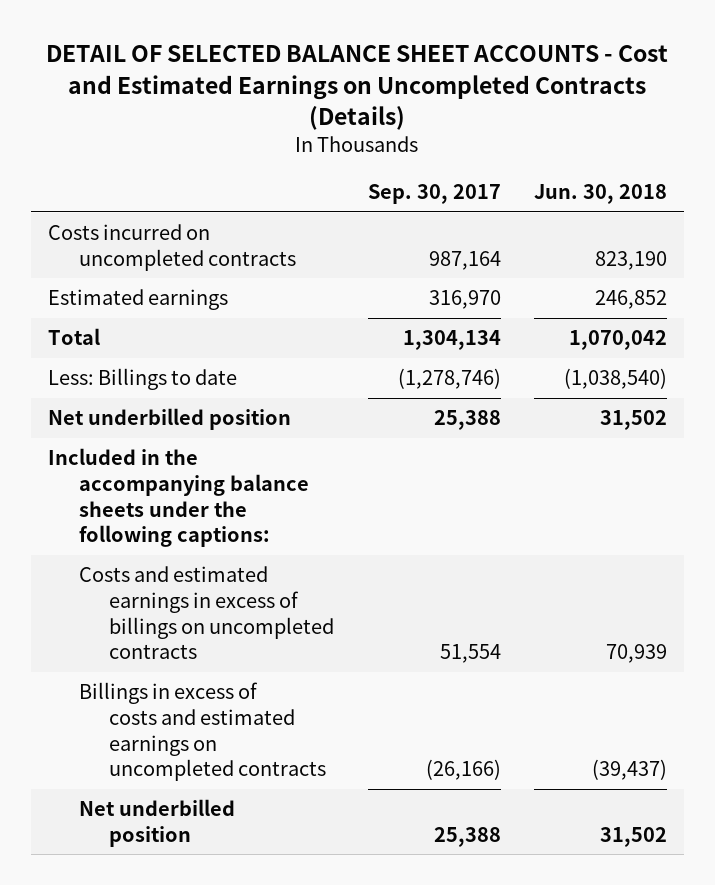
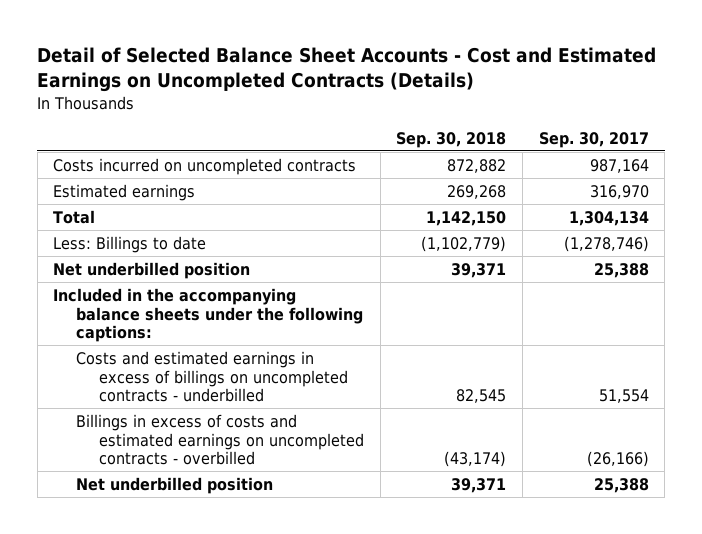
[46,45,669,130] DETAIL OF SELECTED BALANCE SHEET ACCOUNTS - Cost and Estimated Earnings on Uncompleted Contracts (Details) -> [37,47,657,93] Detail of Selected Balance Sheet Accounts - Cost and Estimated Earnings on Uncompleted Contracts (Details)
[534,184,668,205] Jun. 30, 2018 -> none
none -> [396,131,507,148] Sep. 30, 2018
[78,566,335,660] Costs and estimated earnings in excess of billings on uncompleted contracts -> [76,350,349,403] Costs and estimated earnings in excess of billings on uncompleted contracts - underbilled
[78,682,327,782] Billings in excess of costs and estimated earnings on uncompleted contracts -> [76,413,365,466] Billings in excess of costs and estimated earnings on uncompleted contracts - overbilled

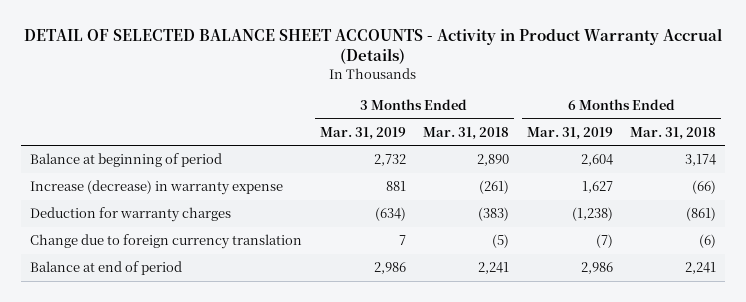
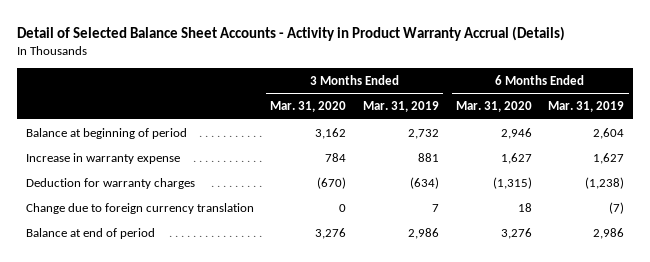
[24,28,723,65] DETAIL OF SELECTED BALANCE SHEET ACCOUNTS - Activity in Product Warranty Accrual (Details) -> [17,25,566,41] Detail of Selected Balance Sheet Accounts - Activity in Product Warranty Accrual (Details)
[423,126,510,140] Mar. 31, 2018 -> none
[630,126,717,140] Mar. 31, 2018 -> none
none -> [270,101,347,113] Mar. 31, 2020
none -> [455,101,532,113] Mar. 31, 2020
[29,180,283,196] Increase (decrease) in warranty expense -> [25,152,180,164] Increase in warranty expense

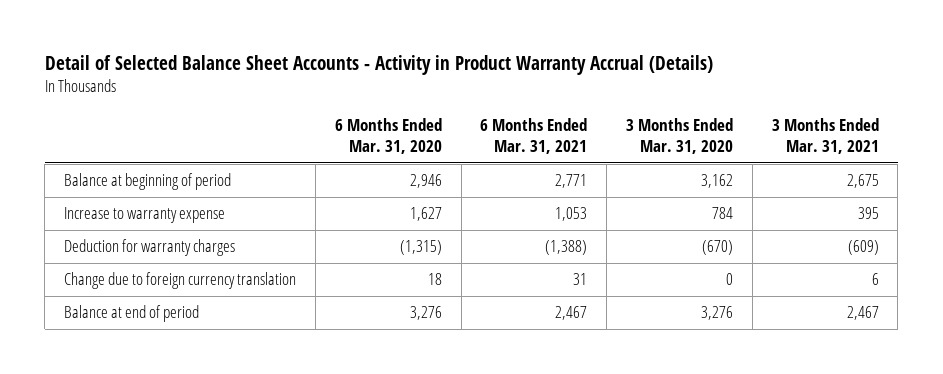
[363,101,440,113] Mar. 31, 2019 -> none
[548,101,625,113] Mar. 31, 2019 -> none
none -> [480,117,588,154] 6 Months Ended Mar. 31, 2021
none -> [771,117,879,154] 3 Months Ended Mar. 31, 2021
[25,152,180,164] Increase in warranty expense -> [64,207,226,224] Increase to warranty expense

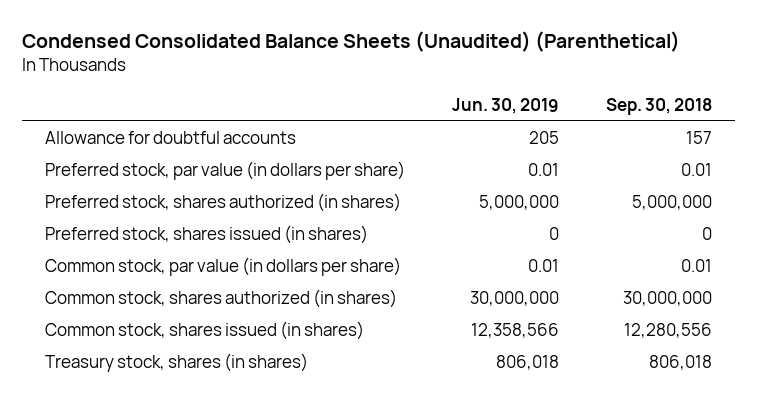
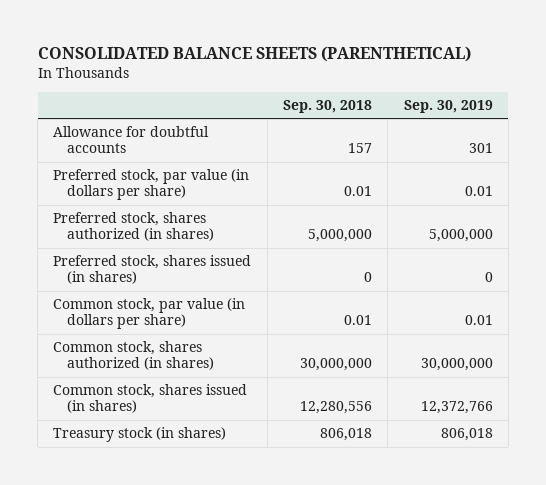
[22,31,681,53] Condensed Consolidated Balance Sheets (Unaudited) (Parenthetical) -> [37,46,471,63] CONSOLIDATED BALANCE SHEETS (PARENTHETICAL)
[452,97,560,114] Jun. 30, 2019 -> none
none -> [403,99,493,113] Sep. 30, 2019
[45,353,309,373] Treasury stock, shares (in shares) -> [53,427,227,443] Treasury stock (in shares)

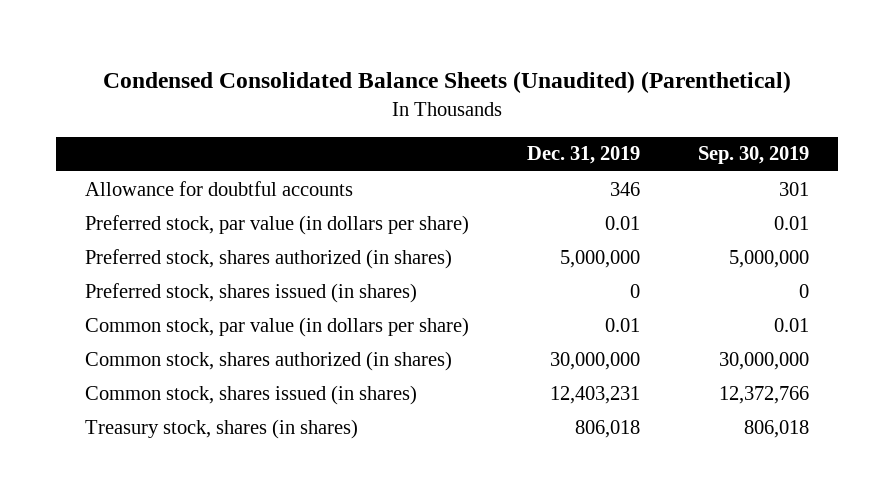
[37,46,471,63] CONSOLIDATED BALANCE SHEETS (PARENTHETICAL) -> [103,71,792,94] Condensed Consolidated Balance Sheets (Unaudited) (Parenthetical)
[282,99,372,113] Sep. 30, 2018 -> none
none -> [527,146,641,165] Dec. 31, 2019
[53,427,227,443] Treasury stock (in shares) -> [85,418,359,439] Treasury stock, shares (in shares)

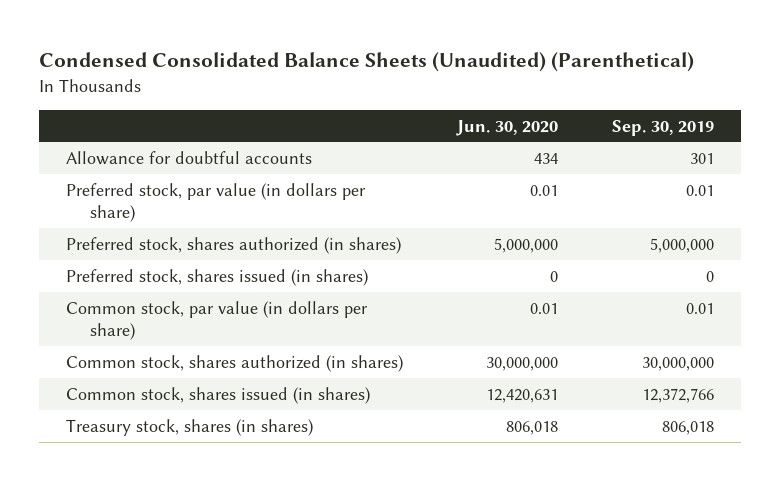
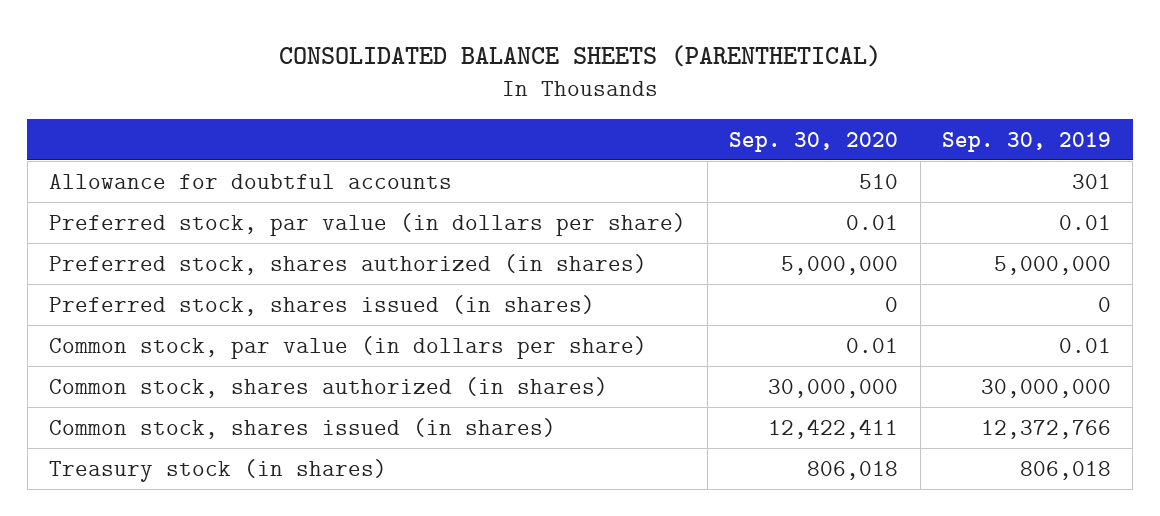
[38,52,694,73] Condensed Consolidated Balance Sheets (Unaudited) (Parenthetical) -> [278,44,881,67] CONSOLIDATED BALANCE SHEETS (PARENTHETICAL)
[455,119,558,136] Jun. 30, 2020 -> none
none -> [729,131,899,152] Sep. 30, 2020
[65,418,313,436] Treasury stock, shares (in shares) -> [48,458,387,482] Treasury stock (in shares)

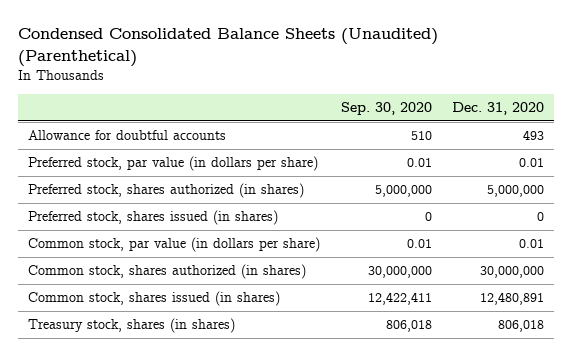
[278,44,881,67] CONSOLIDATED BALANCE SHEETS (PARENTHETICAL) -> [17,28,438,68] Condensed Consolidated Balance Sheets (Unaudited) (Parenthetical)
[941,131,1111,152] Sep. 30, 2019 -> none
none -> [451,102,544,116] Dec. 31, 2020
[48,458,387,482] Treasury stock (in shares) -> [28,318,236,334] Treasury stock, shares (in shares)

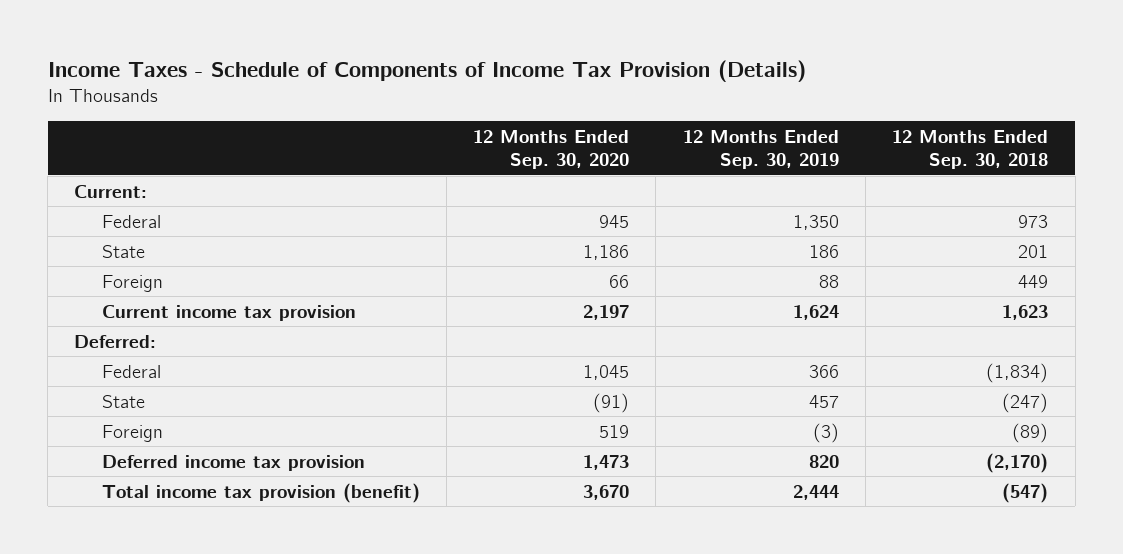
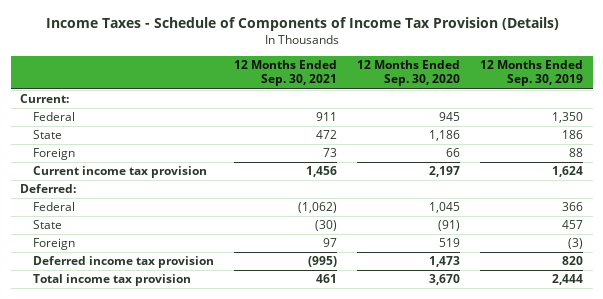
[892,129,1049,170] 12 Months Ended Sep. 30, 2018 -> none
none -> [233,60,337,87] 12 Months Ended Sep. 30, 2021
[101,482,420,503] Total income tax provision (benefit) -> [32,274,191,287] Total income tax provision

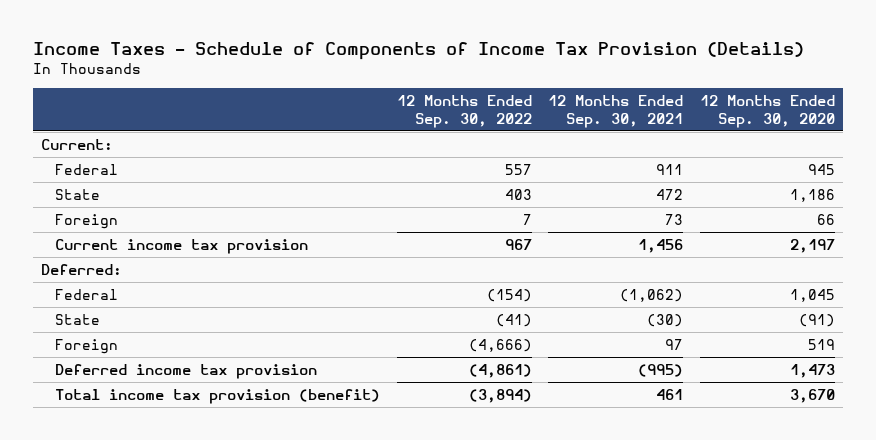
[479,60,583,87] 12 Months Ended Sep. 30, 2019 -> none
none -> [396,95,532,128] 12 Months Ended Sep. 30, 2022
[32,274,191,287] Total income tax provision -> [55,388,381,404] Total income tax provision (benefit)

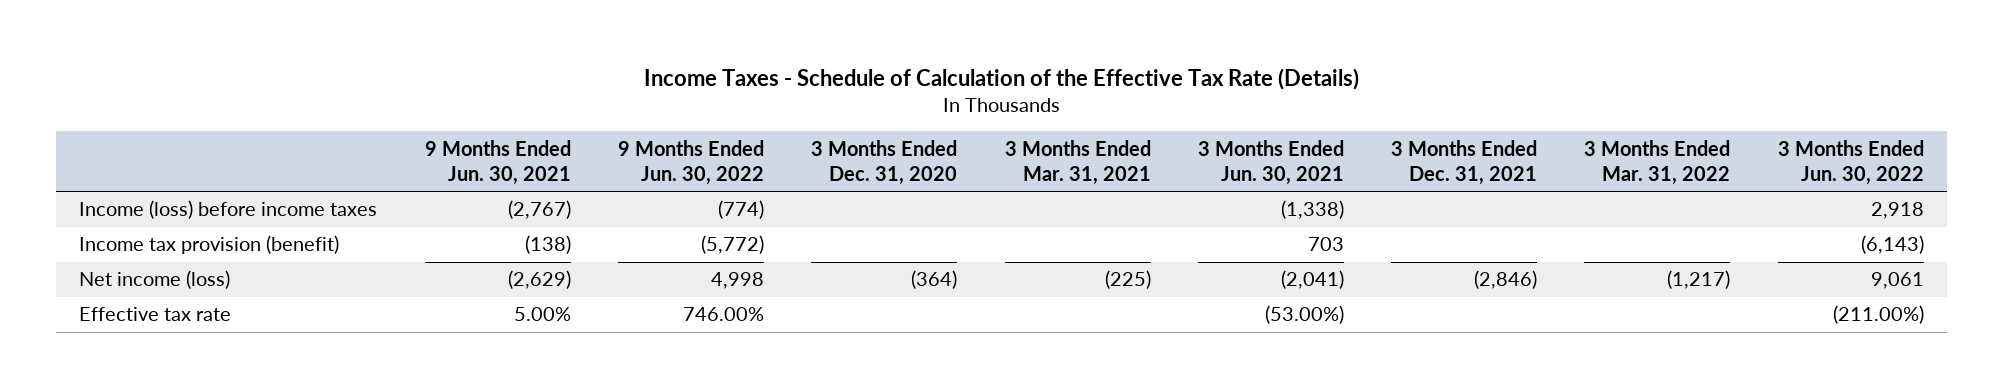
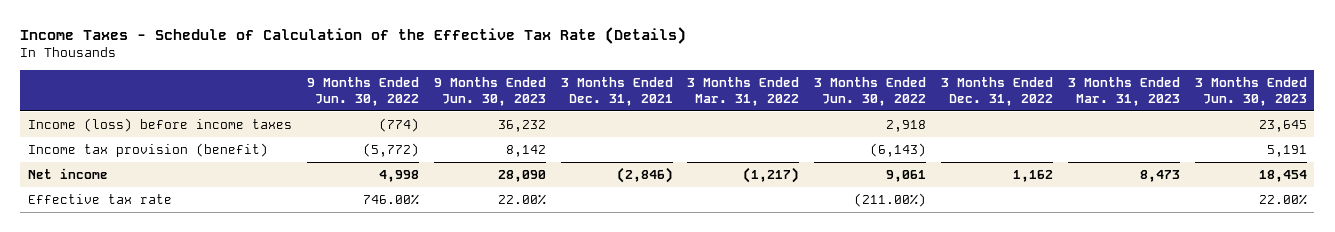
[424,139,571,185] 9 Months Ended Jun. 30, 2021 -> none
[811,139,958,185] 3 Months Ended Dec. 31, 2020 -> none
[1004,139,1151,185] 3 Months Ended Mar. 31, 2021 -> none
[1197,139,1344,185] 3 Months Ended Jun. 30, 2021 -> none
none -> [433,76,546,106] 9 Months Ended Jun. 30, 2023
none -> [941,76,1054,106] 3 Months Ended Dec. 31, 2022
none -> [1068,76,1181,106] 3 Months Ended Mar. 31, 2023
none -> [1194,76,1307,106] 3 Months Ended Jun. 30, 2023
[79,270,231,290] Net income (loss) -> [27,167,108,179] Net income

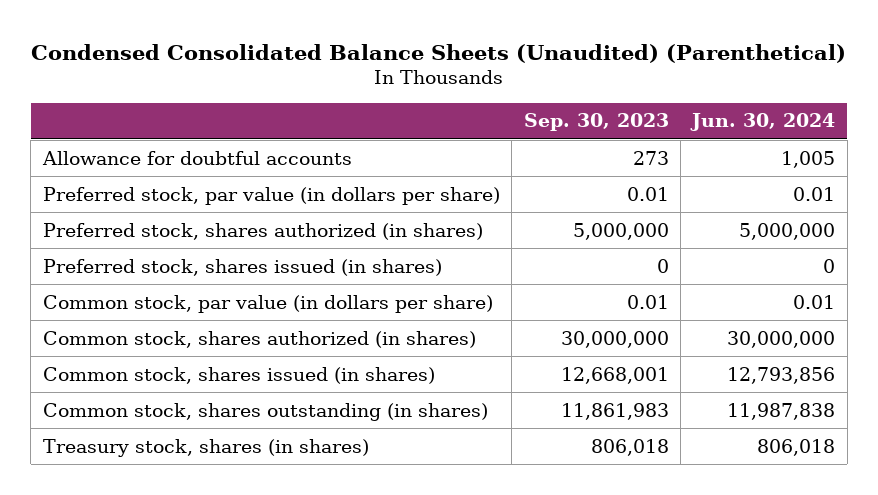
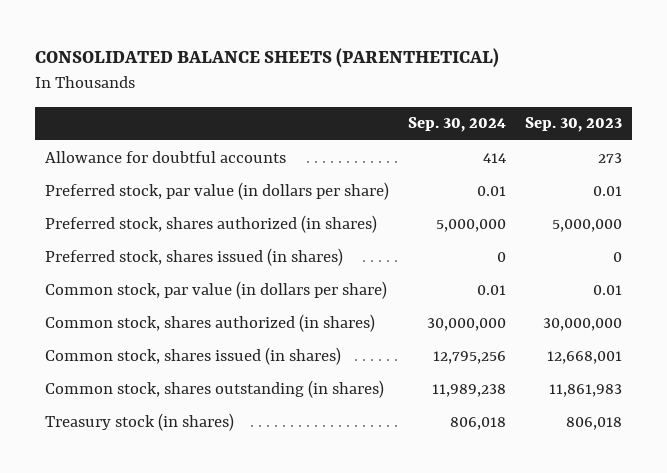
[31,43,847,63] Condensed Consolidated Balance Sheets (Unaudited) (Parenthetical) -> [34,48,499,69] CONSOLIDATED BALANCE SHEETS (PARENTHETICAL)
[690,113,836,132] Jun. 30, 2024 -> none
none -> [408,117,507,133] Sep. 30, 2024
[42,438,369,457] Treasury stock, shares (in shares) -> [44,412,234,431] Treasury stock (in shares)

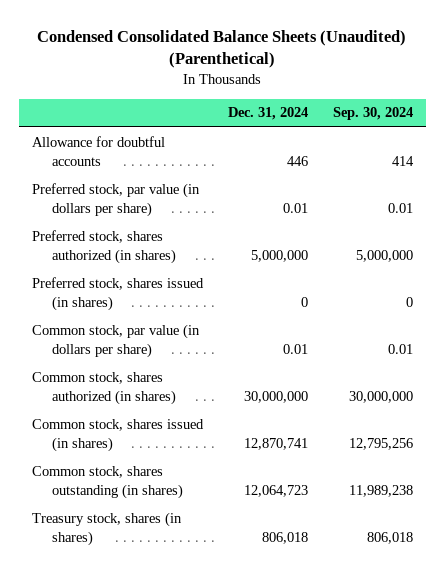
[34,48,499,69] CONSOLIDATED BALANCE SHEETS (PARENTHETICAL) -> [37,29,407,69] Condensed Consolidated Balance Sheets (Unaudited) (Parenthetical)
[525,117,623,133] Sep. 30, 2023 -> none
none -> [227,107,308,121] Dec. 31, 2024
[44,412,234,431] Treasury stock (in shares) -> [31,511,182,546] Treasury stock, shares (in shares)

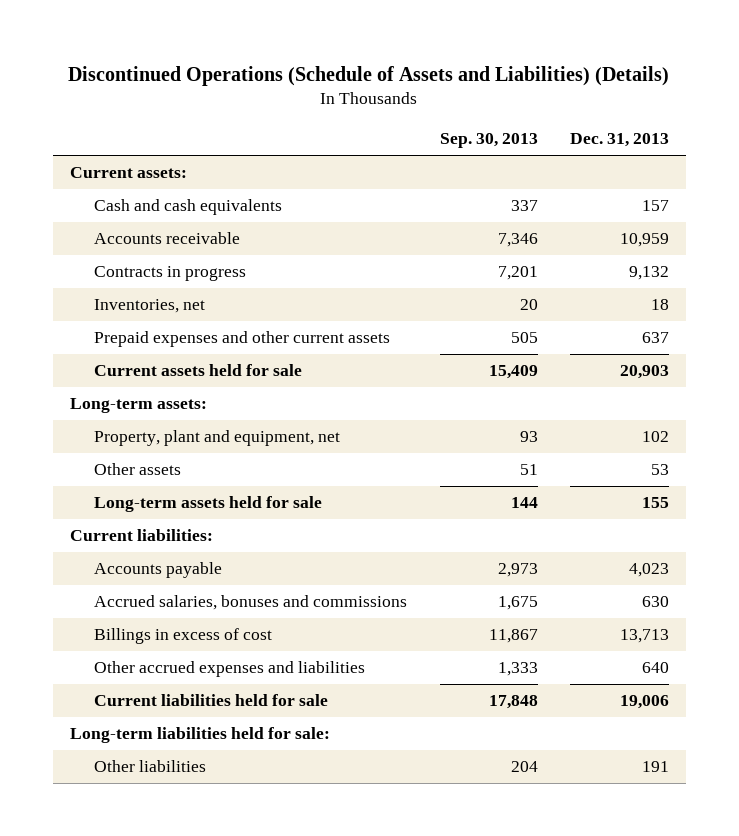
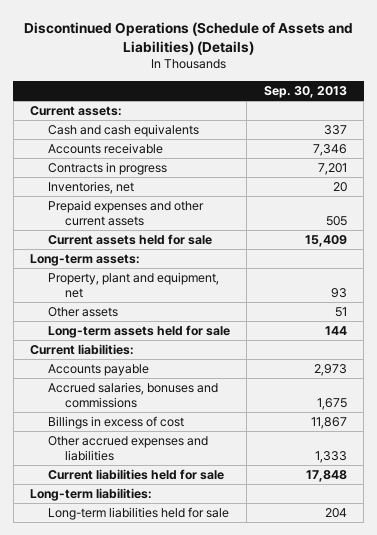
[570,133,670,148] Dec. 31, 2013 -> none
[93,760,206,773] Other liabilities -> none
[69,727,330,744] Long-term liabilities held for sale: -> [30,488,153,502] Long-term liabilities:
none -> [47,507,229,521] Long-term liabilities held for sale

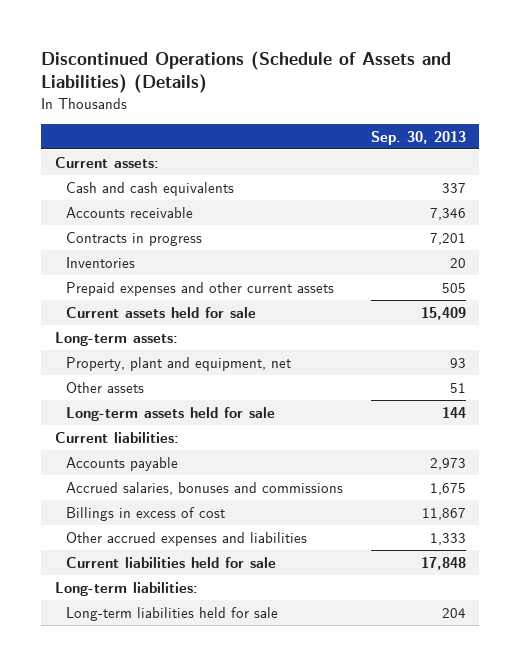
[47,181,134,195] Inventories, net -> [65,256,135,268] Inventories

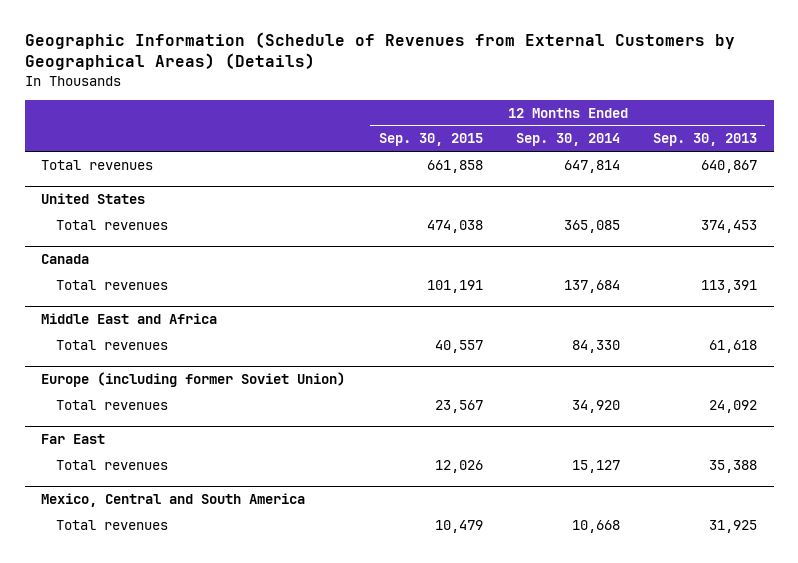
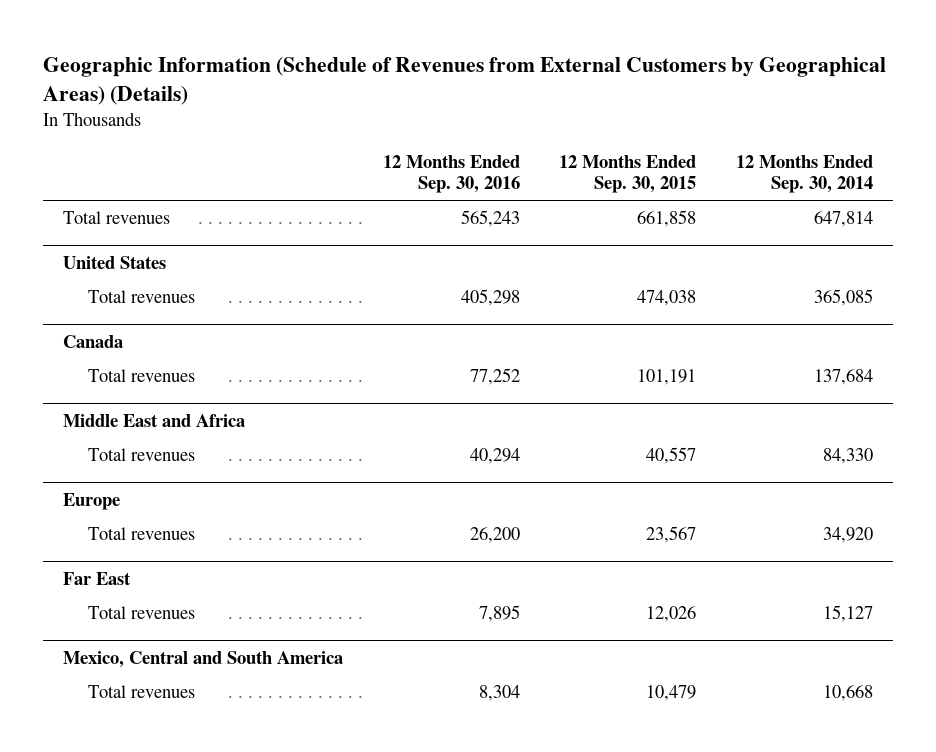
[653,133,758,147] Sep. 30, 2013 -> none
none -> [382,154,520,194] 12 Months Ended Sep. 30, 2016
[41,372,346,388] Europe (including former Soviet Union) -> [62,492,120,510] Europe

